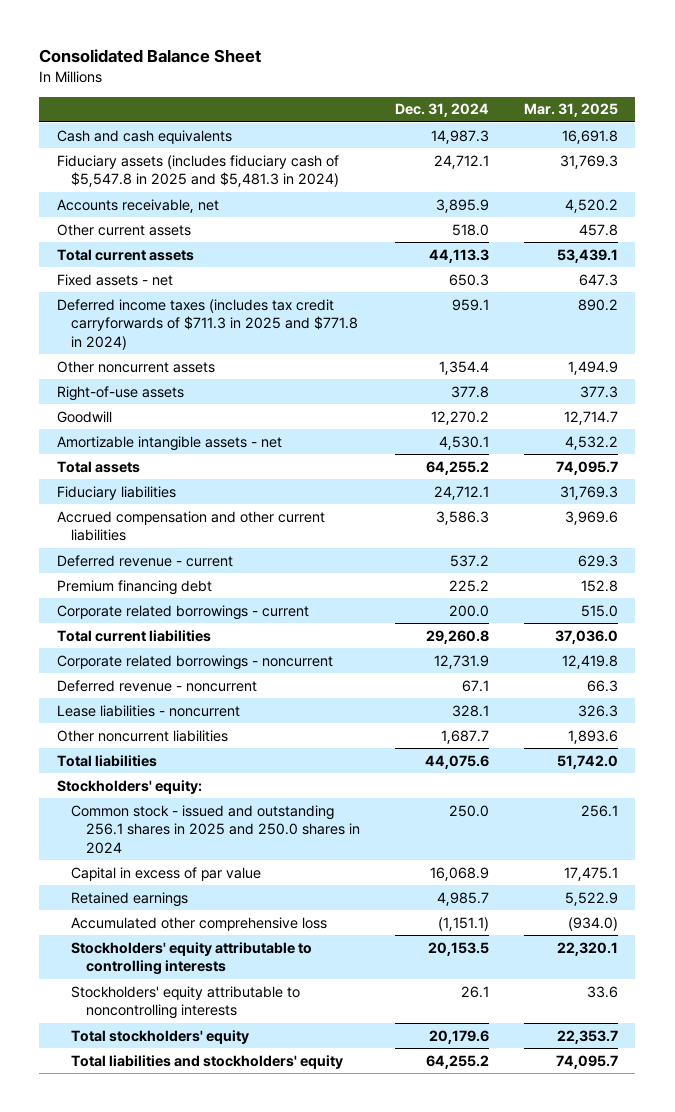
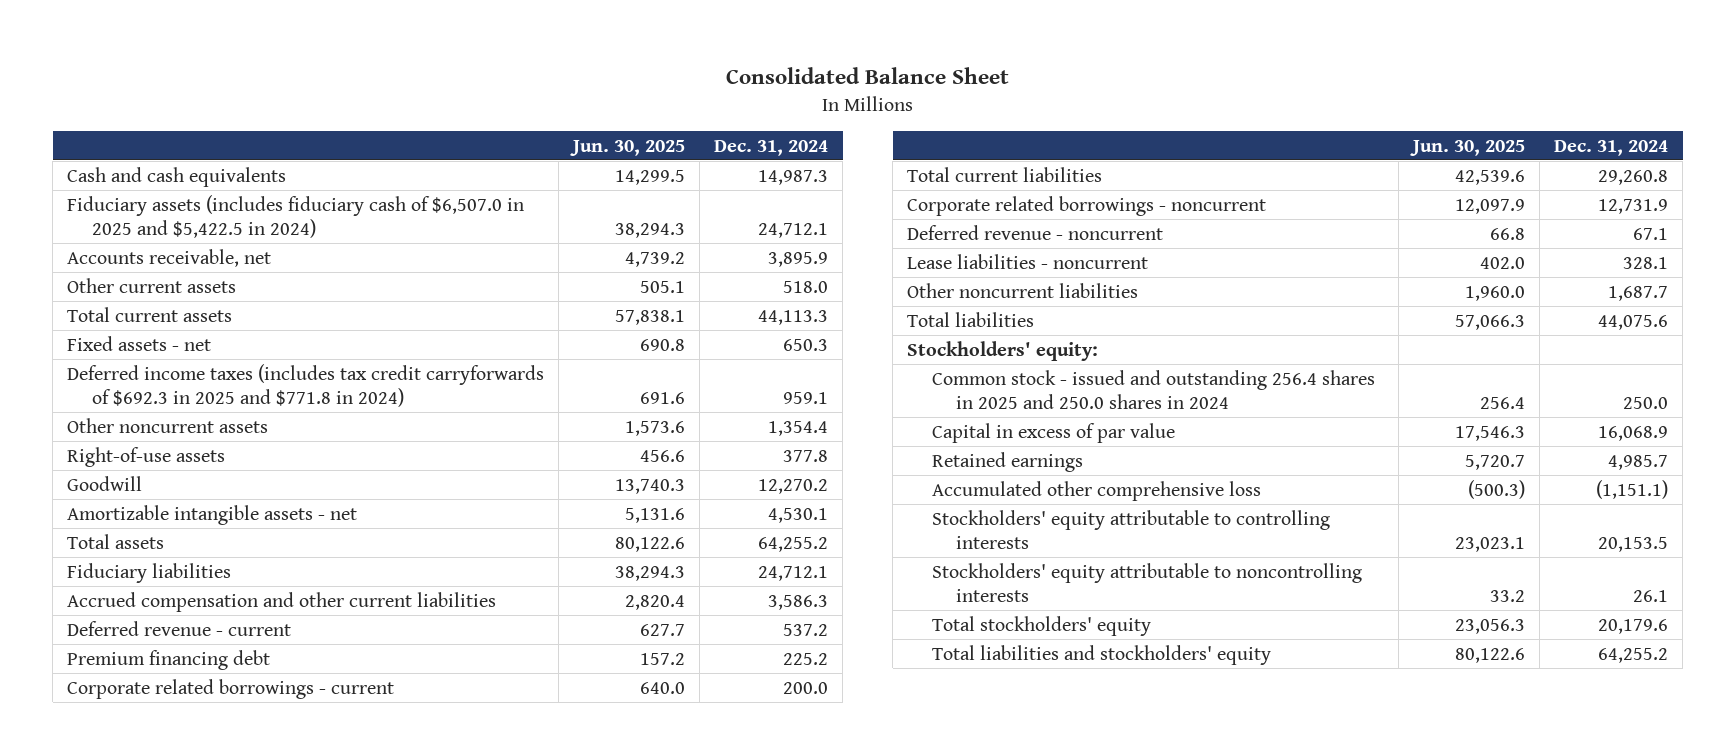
[523,103,618,118] Mar. 31, 2025 -> none
none -> [570,139,686,156] Jun. 30, 2025
[56,154,340,188] Fiduciary assets (includes fiduciary cash of $5,547.8 in 2025 and $5,481.3 in 2024) -> [67,194,525,238] Fiduciary assets (includes fiduciary cash of $6,507.0 in 2025 and $5,422.5 in 2024)
[56,298,359,350] Deferred income taxes (includes tax credit carryforwards of $711.3 in 2025 and $771.8 in 2024) -> [67,363,545,407] Deferred income taxes (includes tax credit carryforwards of $692.3 in 2025 and $771.8 in 2024)
[71,804,361,854] Common stock - issued and outstanding 256.1 shares in 2025 and 250.0 shares in 2024 -> [931,369,1375,409] Common stock - issued and outstanding 256.4 shares in 2025 and 250.0 shares in 2024

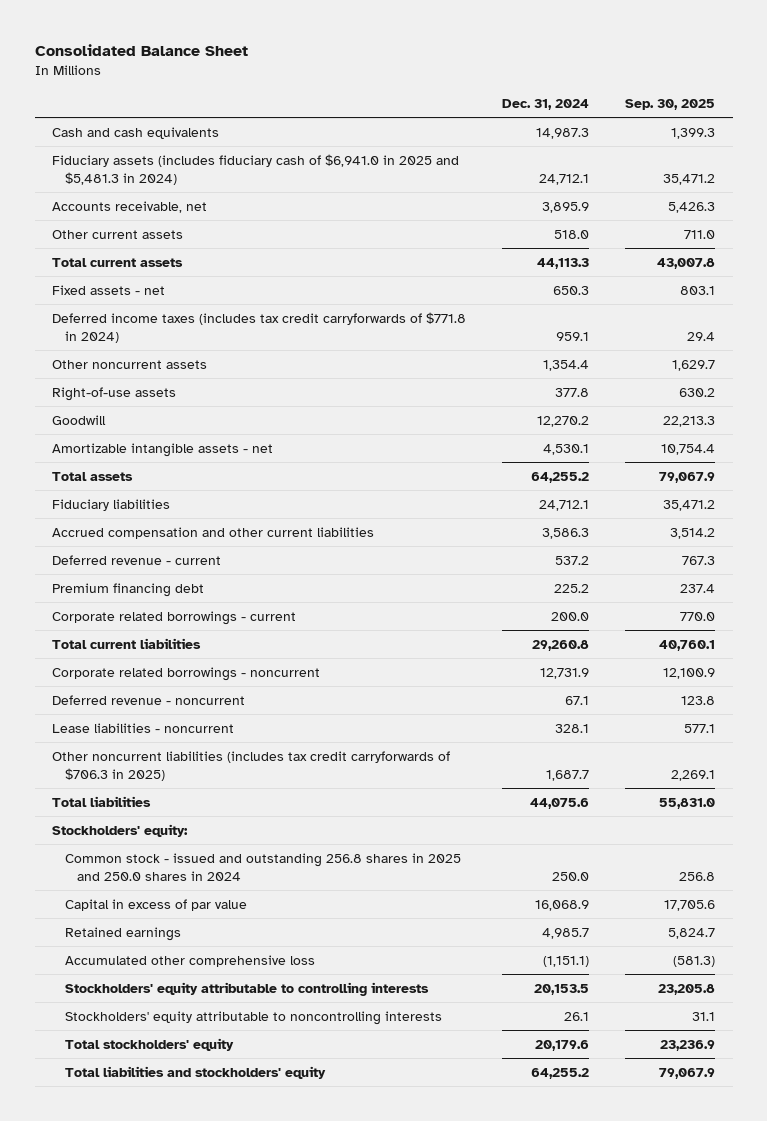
[570,139,686,156] Jun. 30, 2025 -> none
none -> [624,99,715,111] Sep. 30, 2025
[67,194,525,238] Fiduciary assets (includes fiduciary cash of $6,507.0 in 2025 and $5,422.5 in 2024) -> [52,153,460,185] Fiduciary assets (includes fiduciary cash of $6,941.0 in 2025 and $5,481.3 in 2024)
[67,363,545,407] Deferred income taxes (includes tax credit carryforwards of $692.3 in 2025 and $771.8 in 2024) -> [52,311,467,343] Deferred income taxes (includes tax credit carryforwards of $771.8 in 2024)
[907,282,1139,298] Other noncurrent liabilities -> [52,750,451,781] Other noncurrent liabilities (includes tax credit carryforwards of $706.3 in 2025)
[931,369,1375,409] Common stock - issued and outstanding 256.4 shares in 2025 and 250.0 shares in 2024 -> [64,852,461,881] Common stock - issued and outstanding 256.8 shares in 2025 and 250.0 shares in 2024

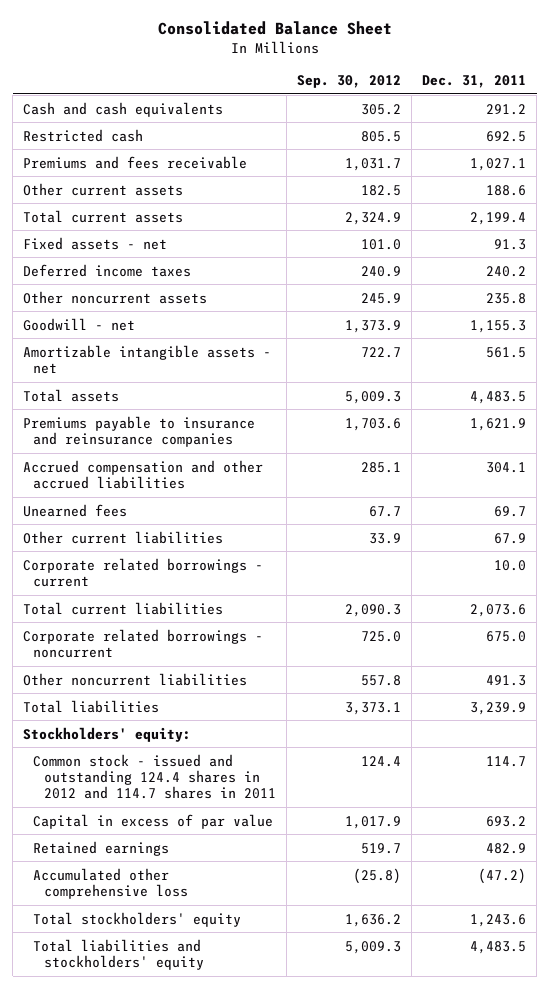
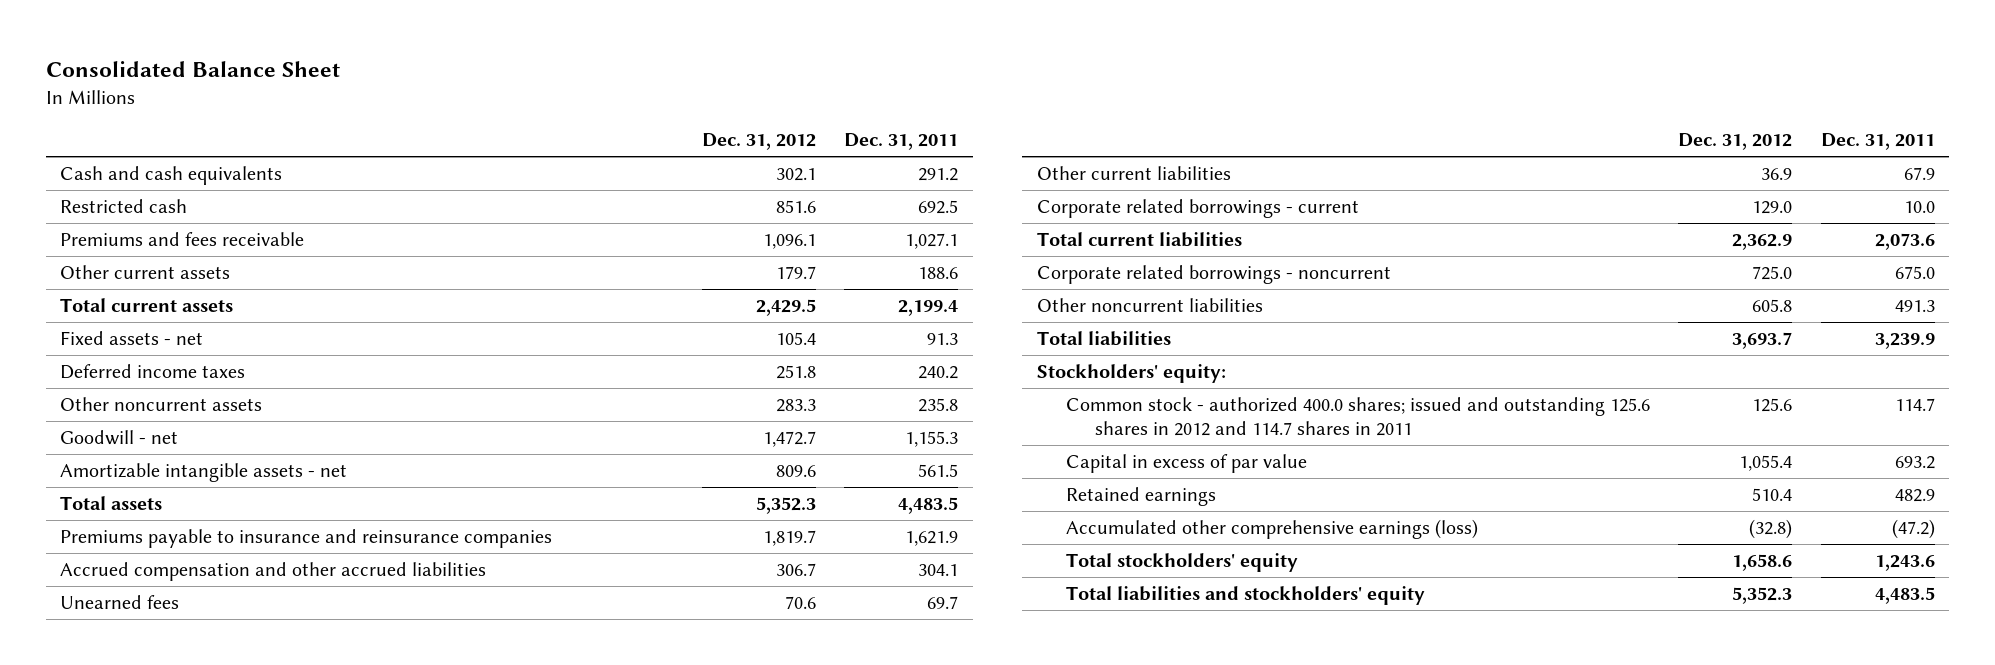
[296,75,401,89] Sep. 30, 2012 -> none
none -> [701,133,816,151] Dec. 31, 2012
[33,753,276,800] Common stock - issued and outstanding 124.4 shares in 2012 and 114.7 shares in 2011 -> [1065,396,1650,437] Common stock - authorized 400.0 shares; issued and outstanding 125.6 shares in 2012 and 114.7 shares in 2011
[33,867,188,899] Accumulated other comprehensive loss -> [1065,518,1478,539] Accumulated other comprehensive earnings (loss)

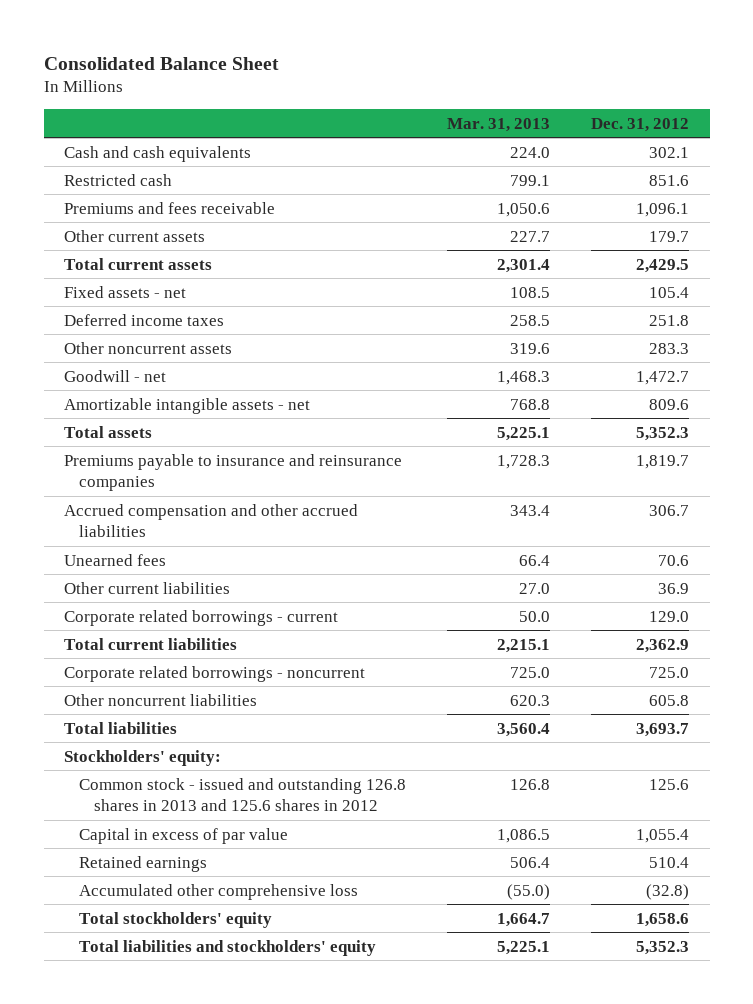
[844,133,959,151] Dec. 31, 2011 -> none
none -> [447,117,551,132] Mar. 31, 2013
[1065,396,1650,437] Common stock - authorized 400.0 shares; issued and outstanding 125.6 shares in 2012 and 114.7 shares in 2011 -> [79,777,407,812] Common stock - issued and outstanding 126.8 shares in 2013 and 125.6 shares in 2012
[1065,518,1478,539] Accumulated other comprehensive earnings (loss) -> [79,883,359,900] Accumulated other comprehensive loss

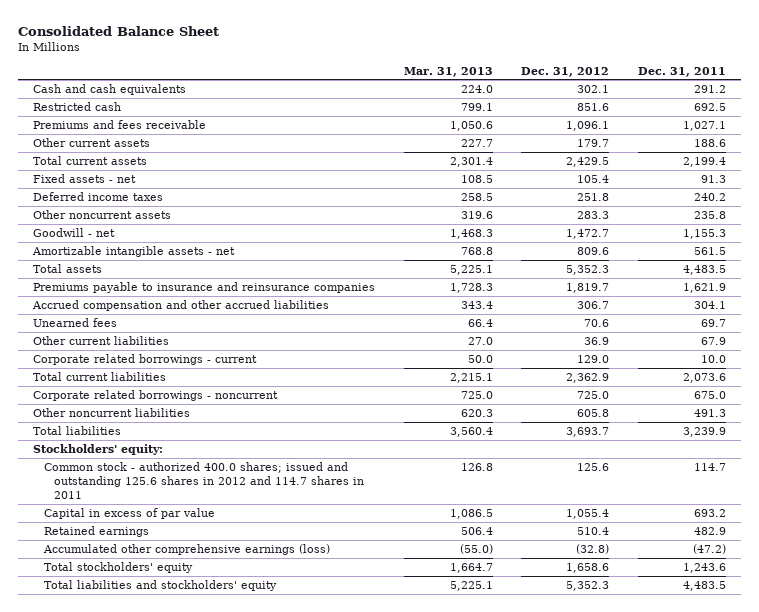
none -> [638,66,727,77] Dec. 31, 2011
[79,777,407,812] Common stock - issued and outstanding 126.8 shares in 2013 and 125.6 shares in 2012 -> [43,461,365,500] Common stock - authorized 400.0 shares; issued and outstanding 125.6 shares in 2012 and 114.7 shares in 2011
[79,883,359,900] Accumulated other comprehensive loss -> [42,543,330,555] Accumulated other comprehensive earnings (loss)

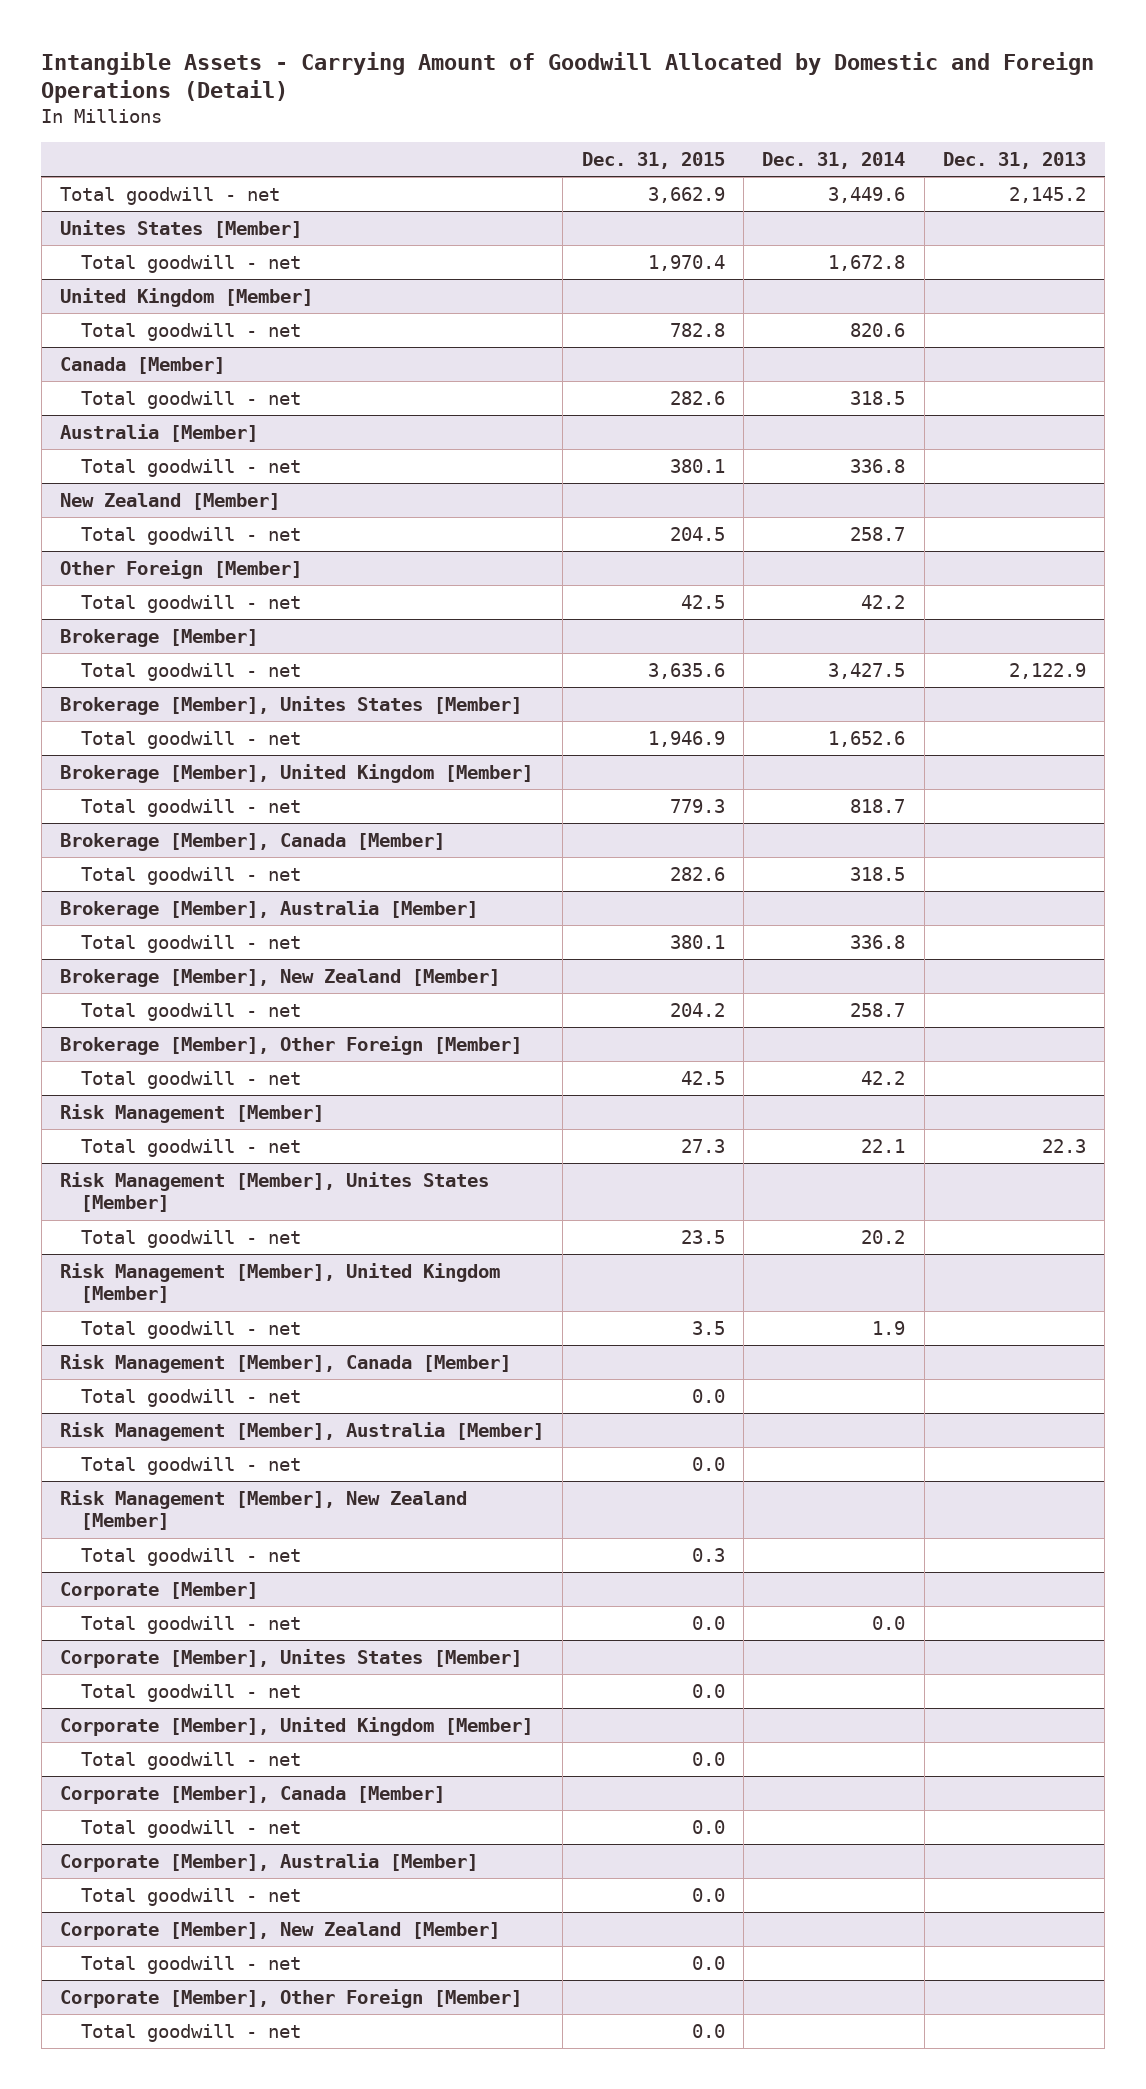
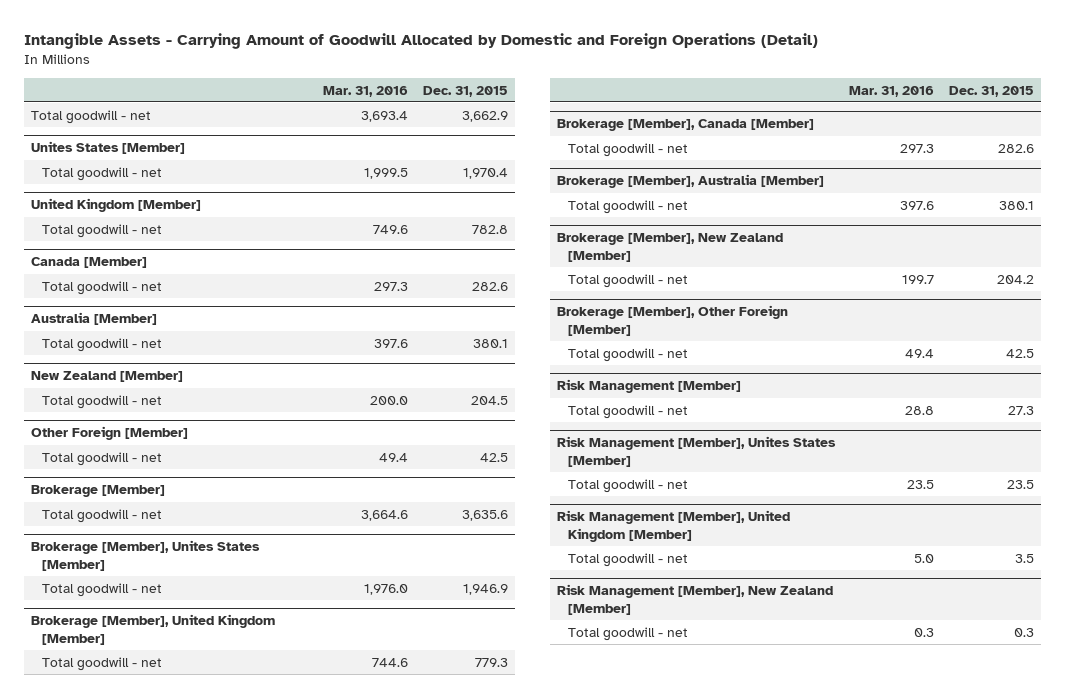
[762,151,906,169] Dec. 31, 2014 -> none
[942,151,1086,169] Dec. 31, 2013 -> none
none -> [323,85,409,97] Mar. 31, 2016
[59,1353,511,1373] Risk Management [Member], Canada [Member] -> none
[81,1388,302,1407] Total goodwill - net -> none
[59,1421,544,1441] Risk Management [Member], Australia [Member] -> none
[81,1456,302,1475] Total goodwill - net -> none
[59,1581,258,1600] Corporate [Member] -> none
[81,1615,302,1634] Total goodwill - net -> none
[59,1648,522,1668] Corporate [Member], Unites States [Member] -> none
[81,1683,302,1702] Total goodwill - net -> none
[59,1716,533,1736] Corporate [Member], United Kingdom [Member] -> none
[81,1751,302,1770] Total goodwill - net -> none
[59,1785,445,1804] Corporate [Member], Canada [Member] -> none
[81,1819,302,1838] Total goodwill - net -> none
[59,1852,478,1872] Corporate [Member], Australia [Member] -> none
[81,1887,302,1906] Total goodwill - net -> none
[59,1921,500,1940] Corporate [Member], New Zealand [Member] -> none
[81,1955,302,1974] Total goodwill - net -> none
[59,1988,522,2008] Corporate [Member], Other Foreign [Member] -> none
[81,2023,302,2042] Total goodwill - net -> none

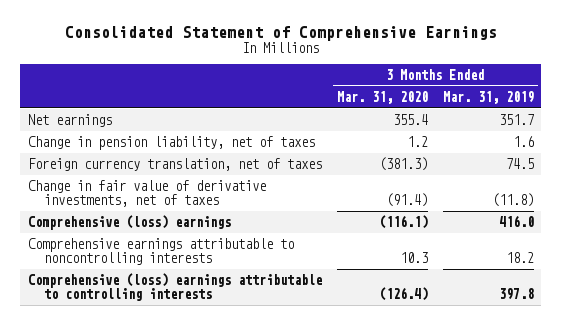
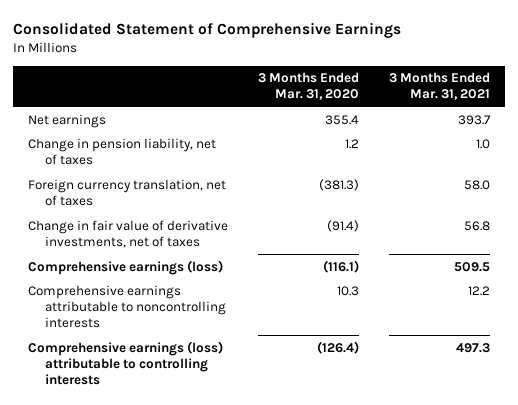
[442,90,534,104] Mar. 31, 2019 -> none
none -> [389,72,491,101] 3 Months Ended Mar. 31, 2021
[27,215,231,231] Comprehensive (loss) earnings -> [27,259,223,275] Comprehensive earnings (loss)
[27,273,322,302] Comprehensive (loss) earnings attributable to controlling interests -> [27,340,223,385] Comprehensive earnings (loss) attributable to controlling interests

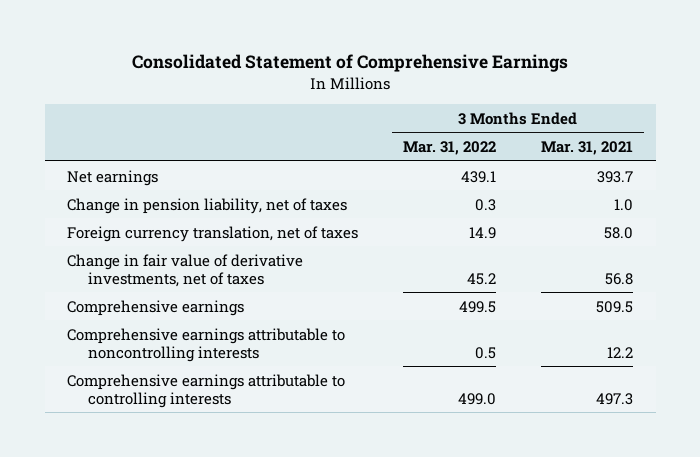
[258,72,360,101] 3 Months Ended Mar. 31, 2020 -> none
none -> [403,140,497,155] Mar. 31, 2022
[27,259,223,275] Comprehensive earnings (loss) -> [67,299,245,316] Comprehensive earnings
[27,340,223,385] Comprehensive earnings (loss) attributable to controlling interests -> [67,373,346,408] Comprehensive earnings attributable to controlling interests

